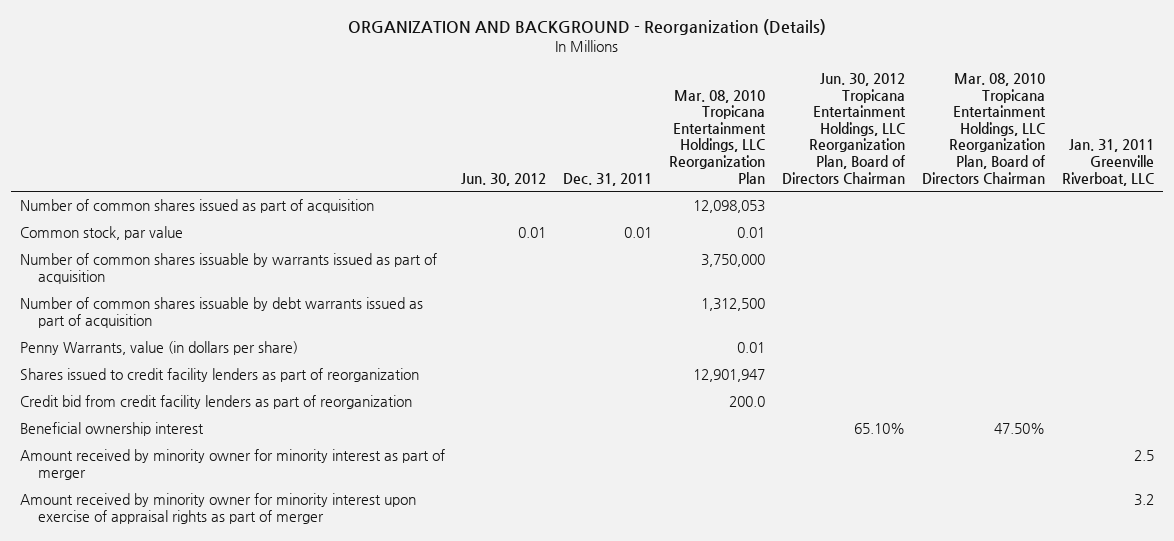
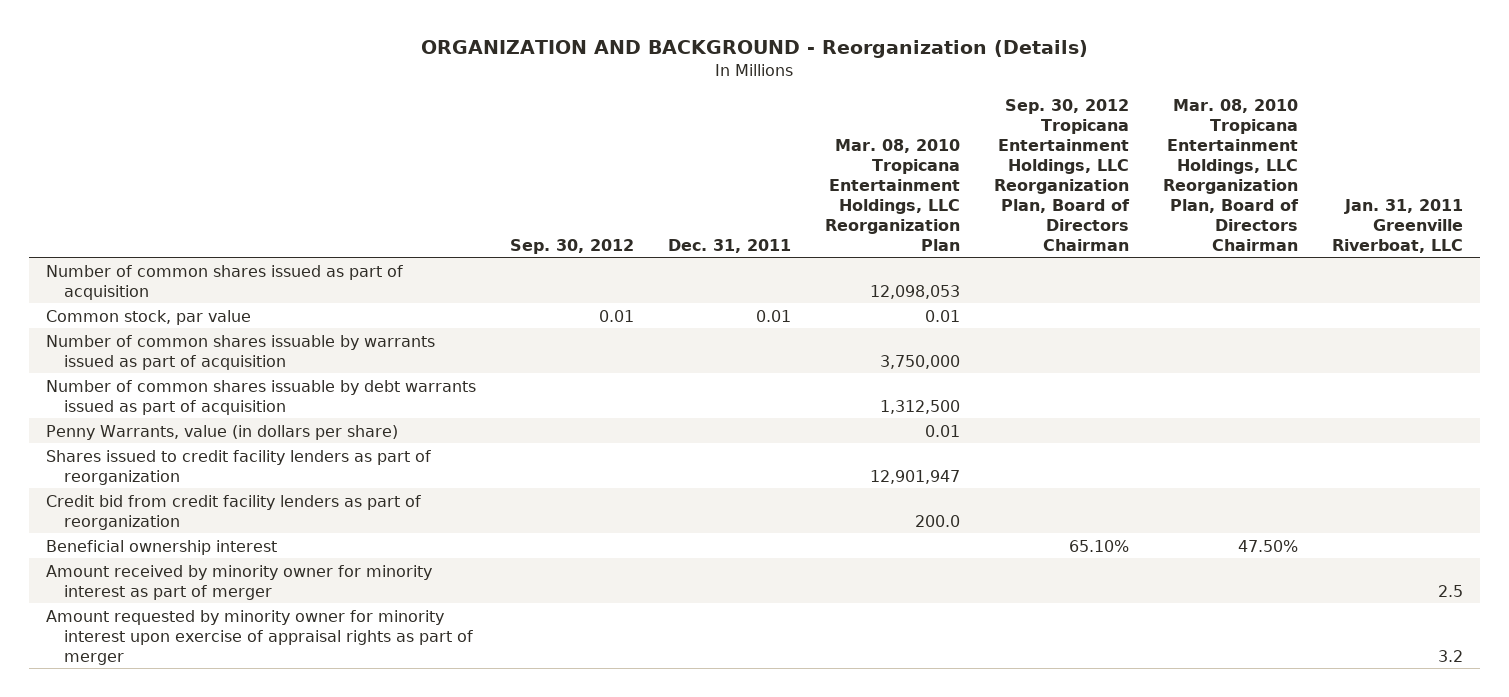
[461,172,547,186] Jun. 30, 2012 -> none
[782,72,907,184] Jun. 30, 2012 Tropicana Entertainment Holdings, LLC Reorganization Plan, Board of Directors Chairman -> none
none -> [510,238,635,254] Sep. 30, 2012
none -> [993,98,1130,251] Sep. 30, 2012 Tropicana Entertainment Holdings, LLC Reorganization Plan, Board of Directors Chairman
[19,493,416,525] Amount received by minority owner for minority interest upon exercise of appraisal rights as part of merger -> [46,609,474,665] Amount requested by minority owner for minority interest upon exercise of appraisal rights as part of merger

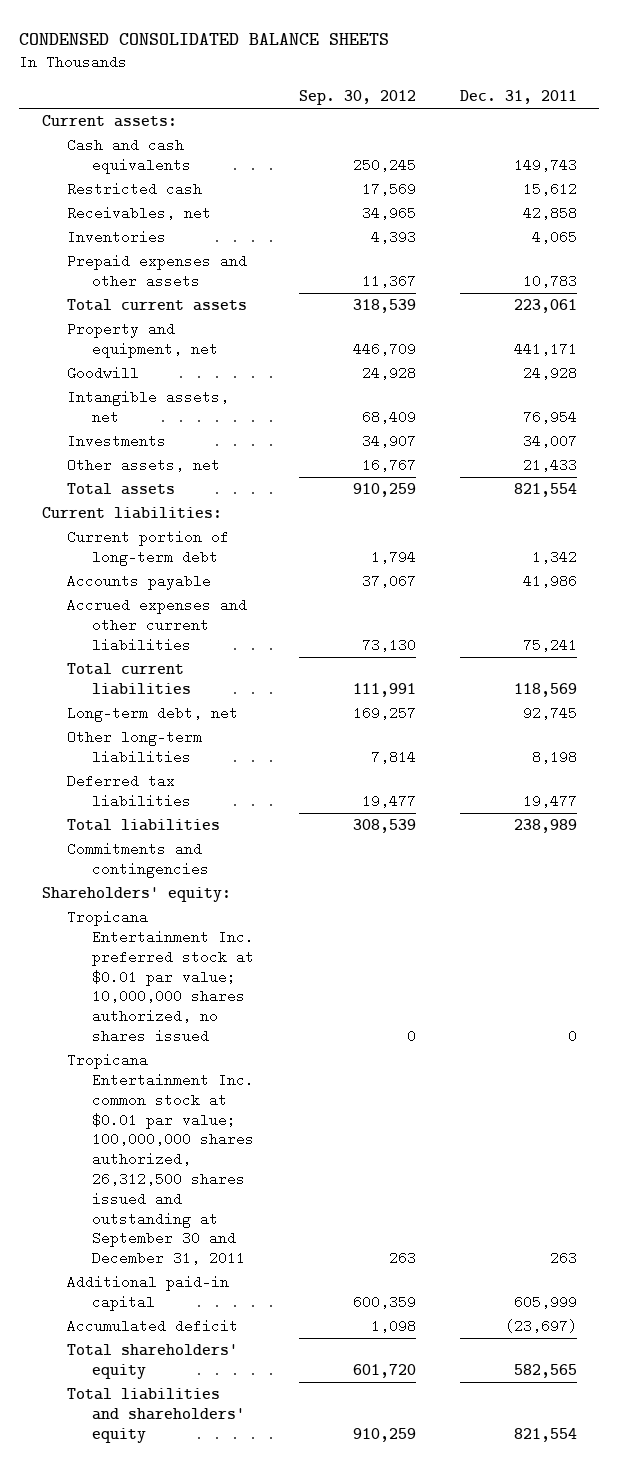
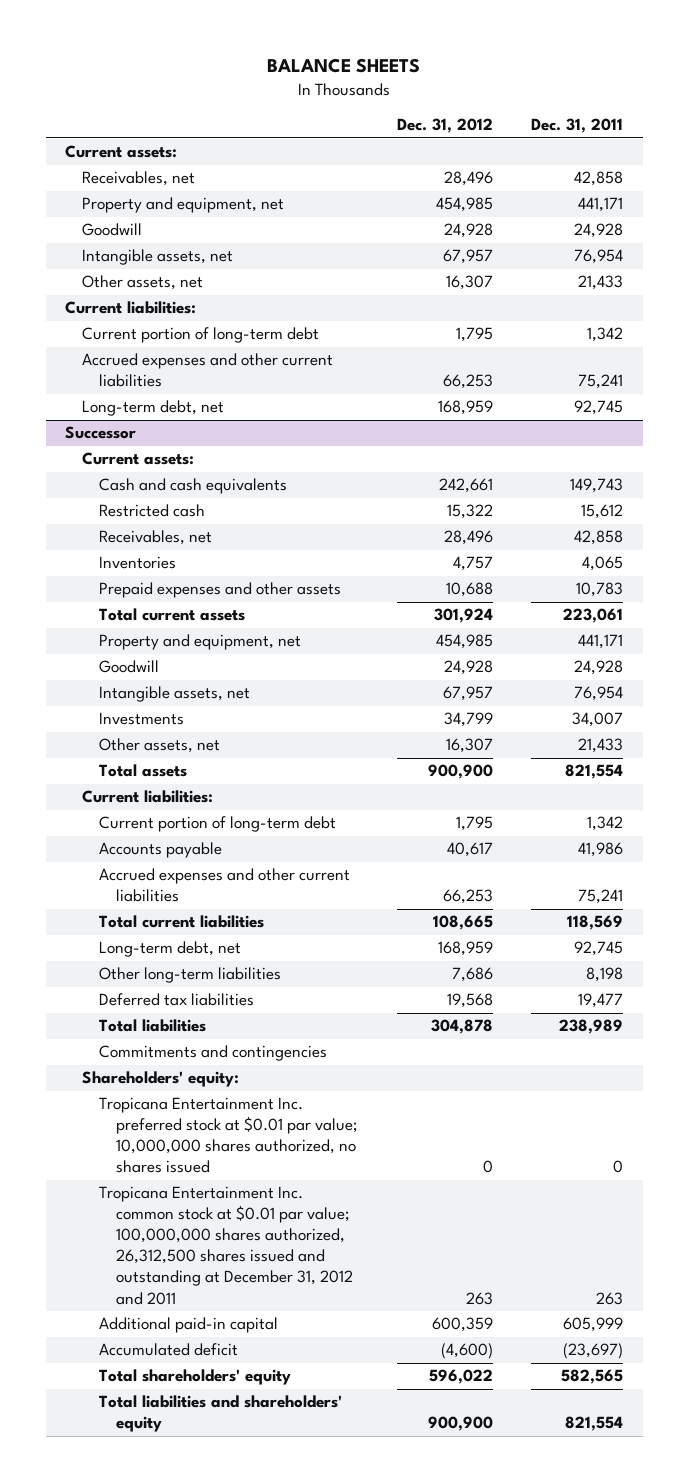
[19,33,390,46] CONDENSED CONSOLIDATED BALANCE SHEETS -> [267,58,421,74] BALANCE SHEETS
[298,90,416,106] Sep. 30, 2012 -> none
none -> [396,118,493,134] Dec. 31, 2012
none -> [82,171,196,187] Receivables, net
none -> [82,197,285,214] Property and equipment, net
none -> [82,223,143,237] Goodwill
none -> [82,249,234,266] Intangible assets, net
none -> [82,275,204,291] Other assets, net
none -> [65,301,197,315] Current liabilities:
none -> [82,327,320,344] Current portion of long-term debt
none -> [82,353,334,388] Accrued expenses and other current liabilities
none -> [82,400,225,417] Long-term debt, net
none -> [65,426,137,440] Successor
none -> [82,452,195,466] Current assets:
[66,1053,255,1266] Tropicana Entertainment Inc. common stock at $0.01 par value; 100,000,000 shares authorized, 26,312,500 shares issued and outstanding at September 30 and December 31, 2011 -> [99,1186,353,1305] Tropicana Entertainment Inc. common stock at $0.01 par value; 100,000,000 shares authorized, 26,312,500 shares issued and outstanding at December 31, 2012 and 2011

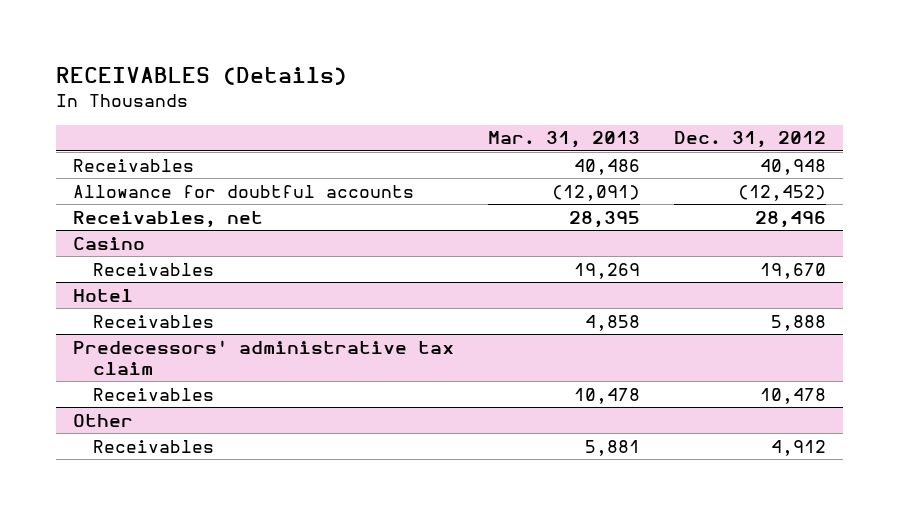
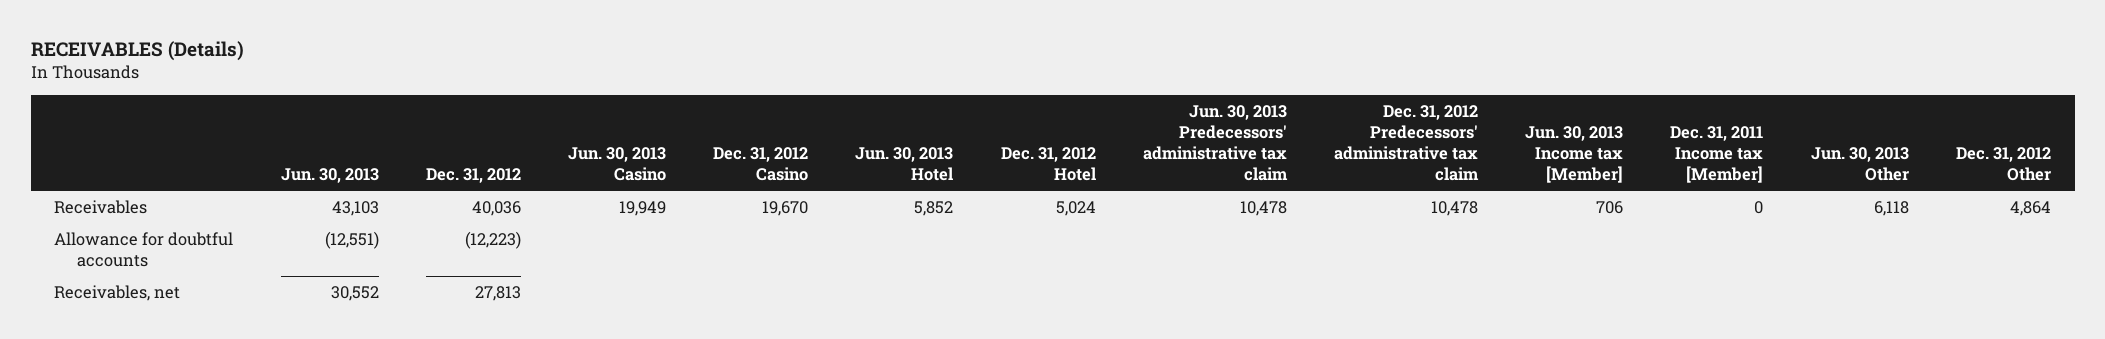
[487,131,640,149] Mar. 31, 2013 -> none
none -> [280,167,379,183] Jun. 30, 2013
none -> [567,146,666,181] Jun. 30, 2013 Casino
none -> [713,146,809,181] Dec. 31, 2012 Casino
none -> [855,146,954,181] Jun. 30, 2013 Hotel
none -> [1000,146,1096,181] Dec. 31, 2012 Hotel
none -> [1142,104,1288,181] Jun. 30, 2013 Predecessors' administrative tax claim
none -> [1334,104,1480,181] Dec. 31, 2012 Predecessors' administrative tax claim
none -> [1525,125,1624,183] Jun. 30, 2013 Income tax [Member]
none -> [1670,125,1764,183] Dec. 31, 2011 Income tax [Member]
none -> [1810,146,1909,181] Jun. 30, 2013 Other
none -> [1955,146,2051,181] Dec. 31, 2012 Other
[72,236,145,250] Casino -> none
[93,262,215,276] Receivables -> none
[72,288,133,302] Hotel -> none
[93,314,215,328] Receivables -> none
[72,339,454,375] Predecessors' administrative tax claim -> none
[93,387,215,401] Receivables -> none
[72,413,133,427] Other -> none
[93,439,215,453] Receivables -> none
[759,158,826,175] 40,948 -> [471,201,521,217] 40,036
[737,184,826,201] (12,452) -> [464,231,521,250] (12,223)
[754,210,826,228] 28,496 -> [474,286,521,302] 27,813

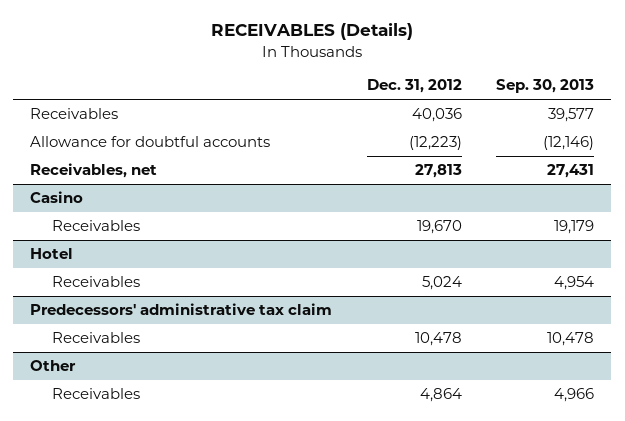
[280,167,379,183] Jun. 30, 2013 -> none
[567,146,666,181] Jun. 30, 2013 Casino -> none
[713,146,809,181] Dec. 31, 2012 Casino -> none
[855,146,954,181] Jun. 30, 2013 Hotel -> none
[1000,146,1096,181] Dec. 31, 2012 Hotel -> none
[1142,104,1288,181] Jun. 30, 2013 Predecessors' administrative tax claim -> none
[1334,104,1480,181] Dec. 31, 2012 Predecessors' administrative tax claim -> none
[1525,125,1624,183] Jun. 30, 2013 Income tax [Member] -> none
[1670,125,1764,183] Dec. 31, 2011 Income tax [Member] -> none
[1810,146,1909,181] Jun. 30, 2013 Other -> none
[1955,146,2051,181] Dec. 31, 2012 Other -> none
none -> [496,79,595,94] Sep. 30, 2013
none -> [30,191,84,204] Casino
none -> [51,220,140,232] Receivables
none -> [30,248,74,260] Hotel
none -> [51,276,140,288] Receivables
none -> [30,303,333,316] Predecessors' administrative tax claim
none -> [51,332,140,344] Receivables
none -> [30,360,77,372] Other
none -> [51,388,140,400] Receivables

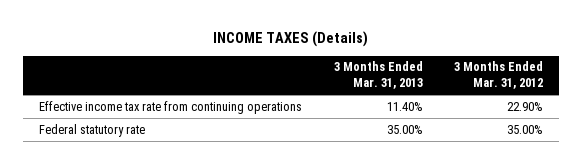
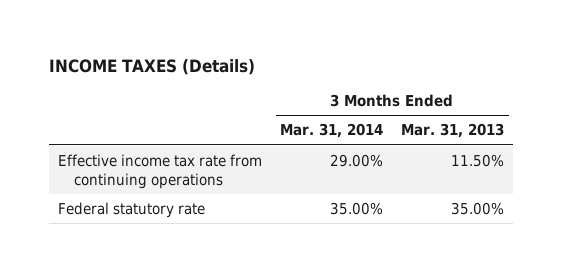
[454,61,544,90] 3 Months Ended Mar. 31, 2012 -> none
none -> [280,123,384,139] Mar. 31, 2014
[386,101,423,111] 11.40% -> [451,153,505,167] 11.50%

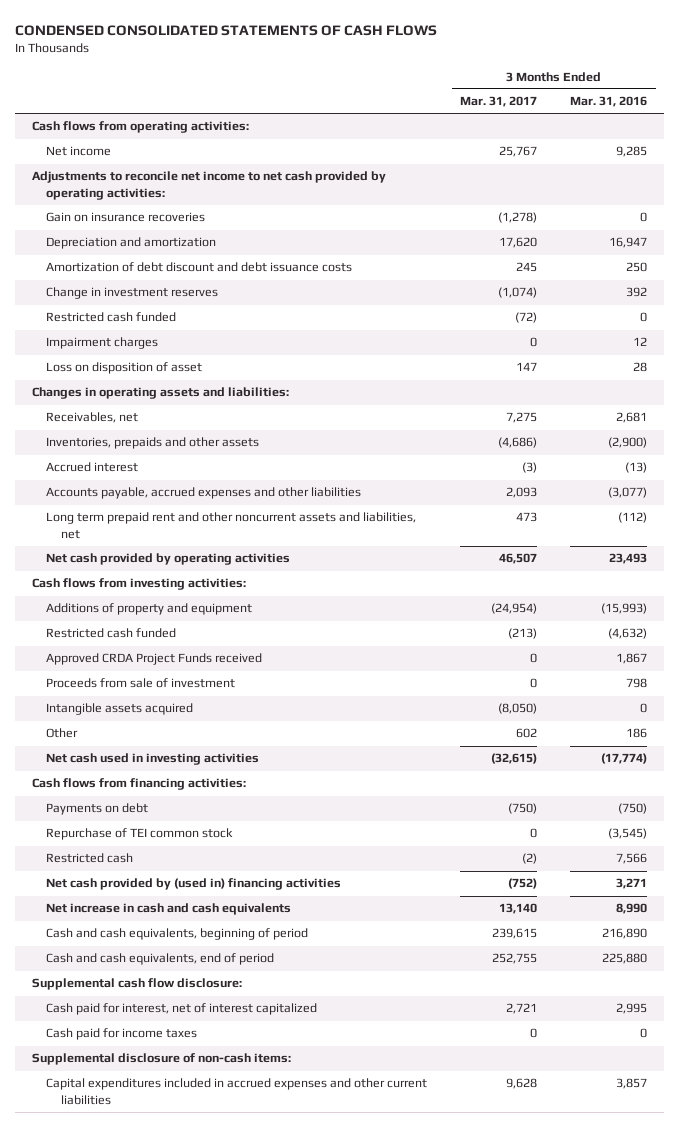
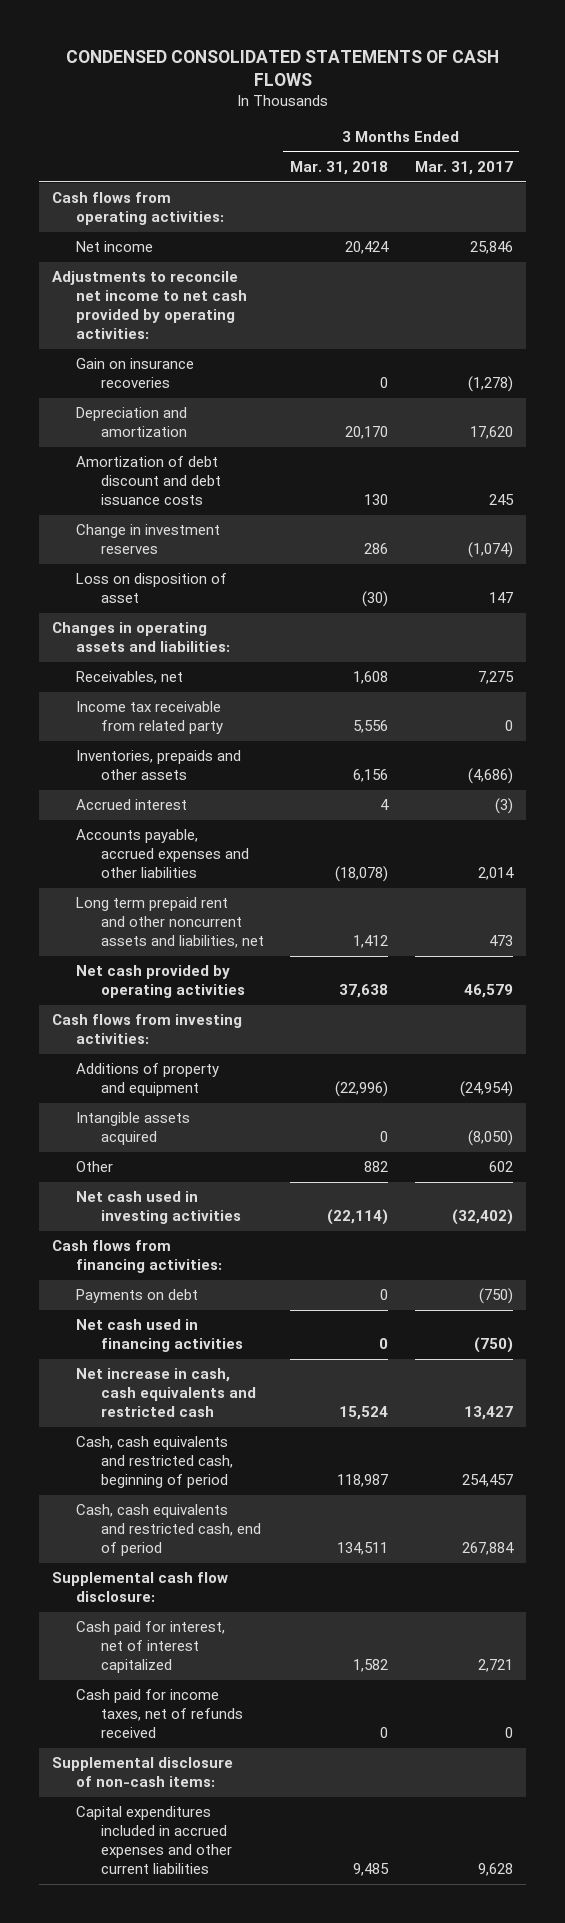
[570,96,648,108] Mar. 31, 2016 -> none
none -> [290,161,389,176] Mar. 31, 2018
[499,146,538,158] 25,767 -> [469,241,513,255] 25,846
[46,312,177,323] Restricted cash funded -> none
[46,337,159,350] Impairment charges -> none
none -> [76,701,223,735] Income tax receivable from related party
[506,487,538,499] 2,093 -> [477,867,514,881] 2,014
[499,553,538,565] 46,507 -> [463,984,513,999] 46,579
[46,628,177,639] Restricted cash funded -> none
[46,653,263,666] Approved CRDA Project Funds received -> none
[46,678,236,689] Proceeds from sale of investment -> none
[491,753,538,765] (32,615) -> [451,1209,513,1226] (32,402)
[46,828,234,841] Repurchase of TEI common stock -> none
[46,853,134,864] Restricted cash -> none
[46,878,342,891] Net cash provided by (used in) financing activities -> [76,1319,243,1353] Net cash used in financing activities
[508,878,538,890] (752) -> [473,1337,513,1354] (750)
[46,903,292,916] Net increase in cash and cash equivalents -> [76,1368,256,1418] Net increase in cash, cash equivalents and restricted cash
[499,903,538,915] 13,140 -> [463,1406,513,1421] 13,427
[46,928,309,941] Cash and cash equivalents, beginning of period -> [76,1436,233,1489] Cash, cash equivalents and restricted cash, beginning of period
[492,928,538,940] 239,615 -> [461,1474,513,1488] 254,457
[46,953,275,966] Cash and cash equivalents, end of period -> [76,1504,261,1557] Cash, cash equivalents and restricted cash, end of period
[492,953,538,965] 252,755 -> [461,1542,514,1556] 267,884
[46,1028,198,1041] Cash paid for income taxes -> [76,1689,243,1739] Cash paid for income taxes, net of refunds received

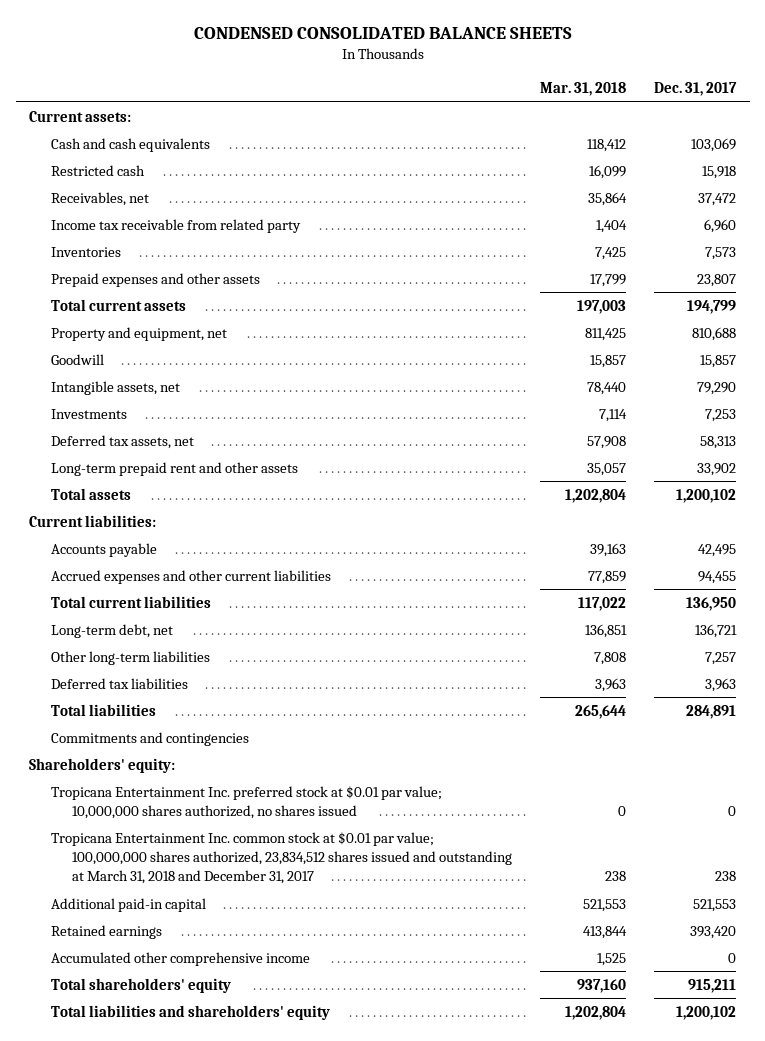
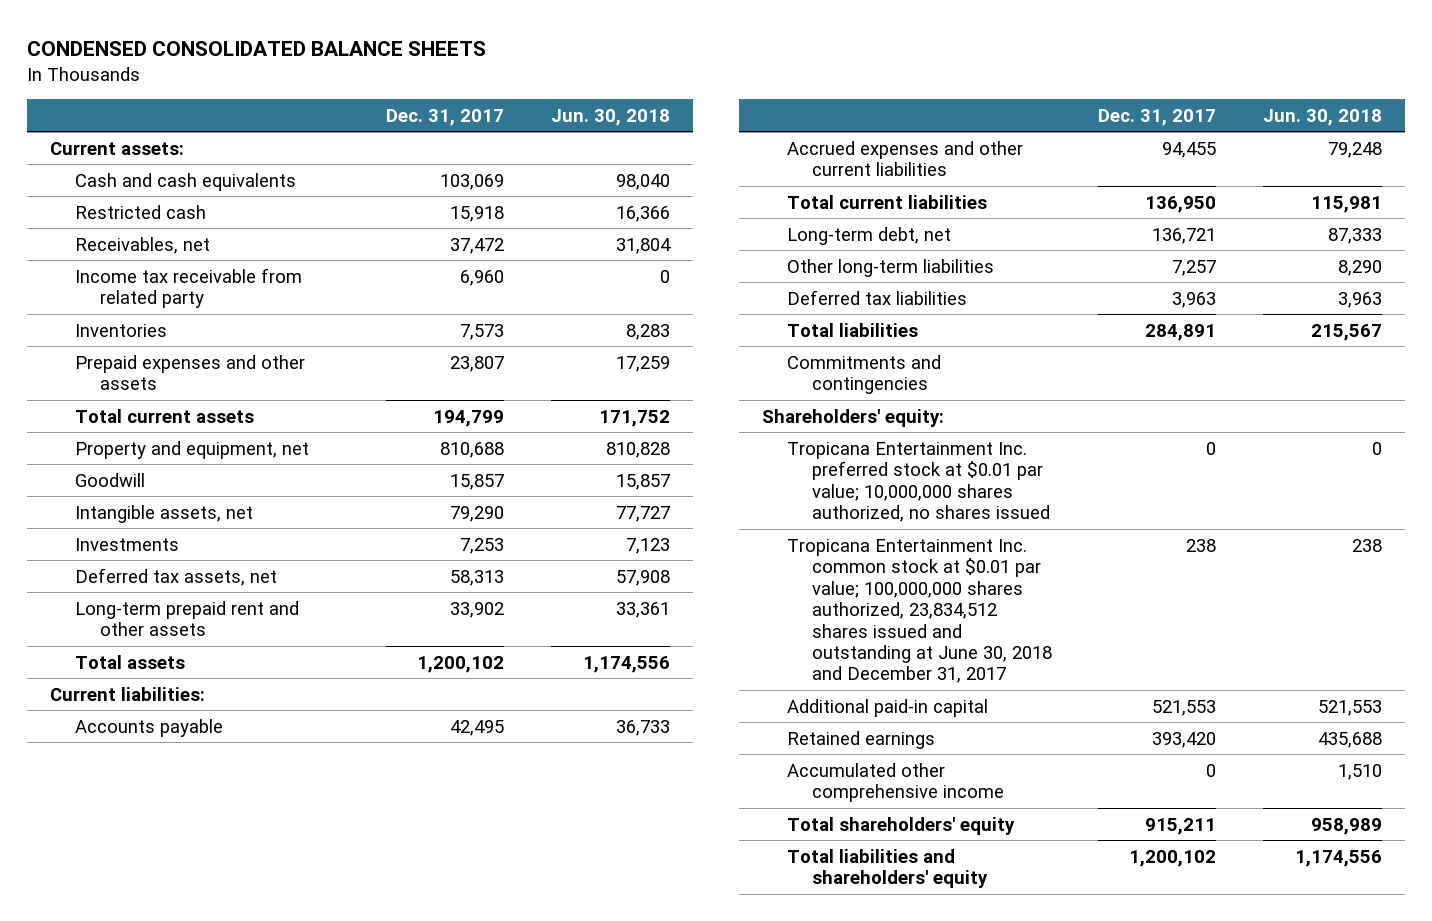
[539,82,626,97] Mar. 31, 2018 -> none
none -> [550,108,670,126] Jun. 30, 2018
[50,831,513,885] Tropicana Entertainment Inc. common stock at $0.01 par value; 100,000,000 shares authorized, 23,834,512 shares issued and outstanding at March 31, 2018 and December 31, 2017 -> [787,538,1052,684] Tropicana Entertainment Inc. common stock at $0.01 par value; 100,000,000 shares authorized, 23,834,512 shares issued and outstanding at June 30, 2018 and December 31, 2017

